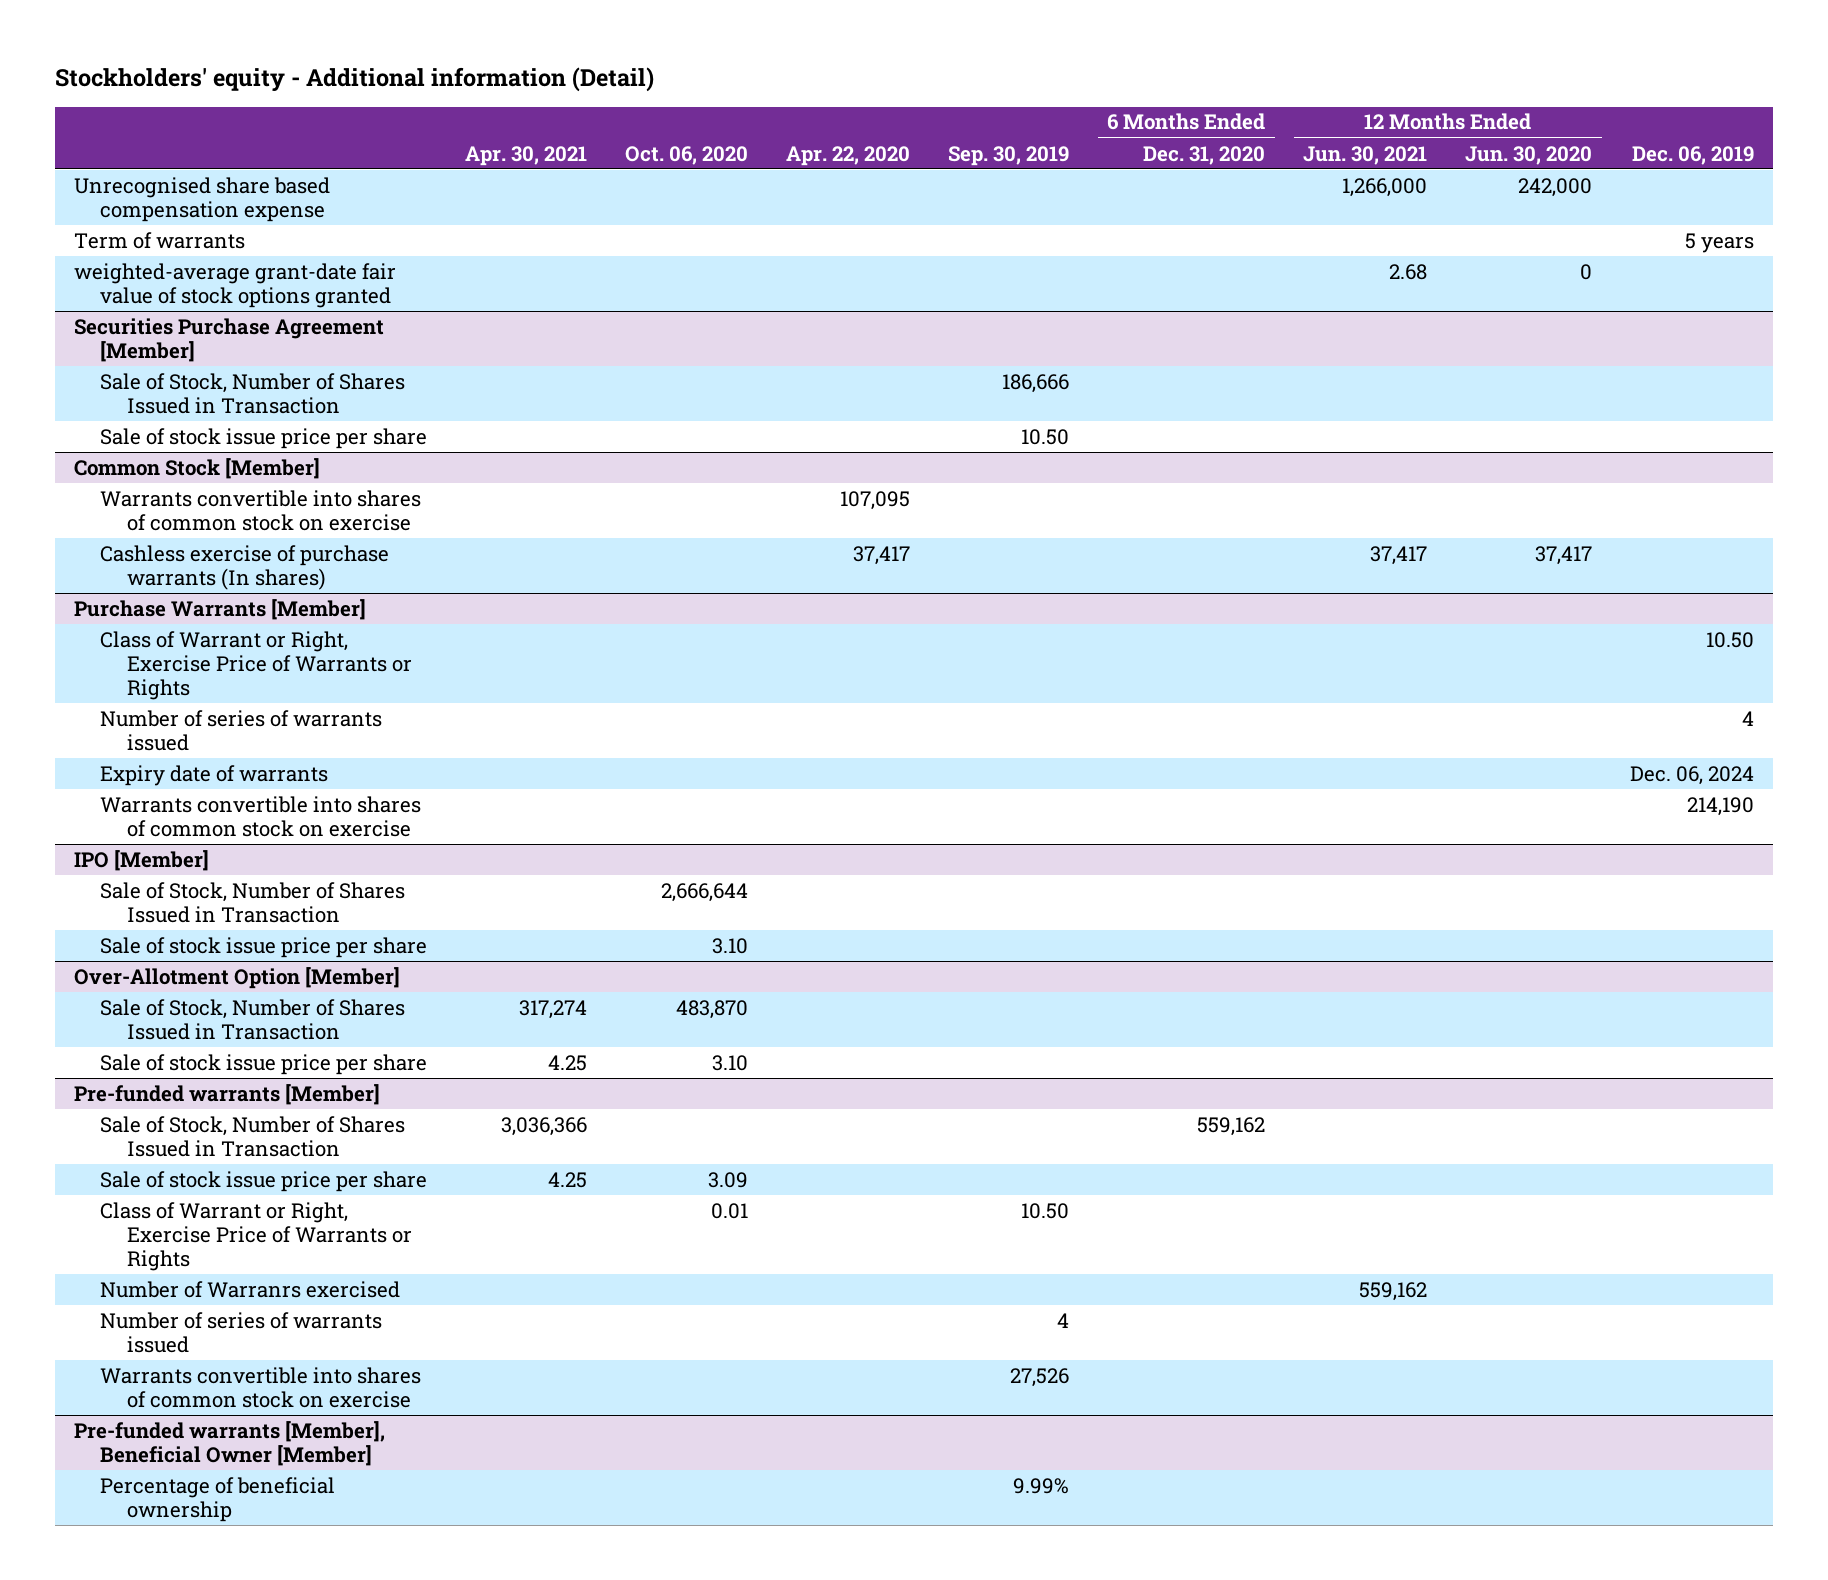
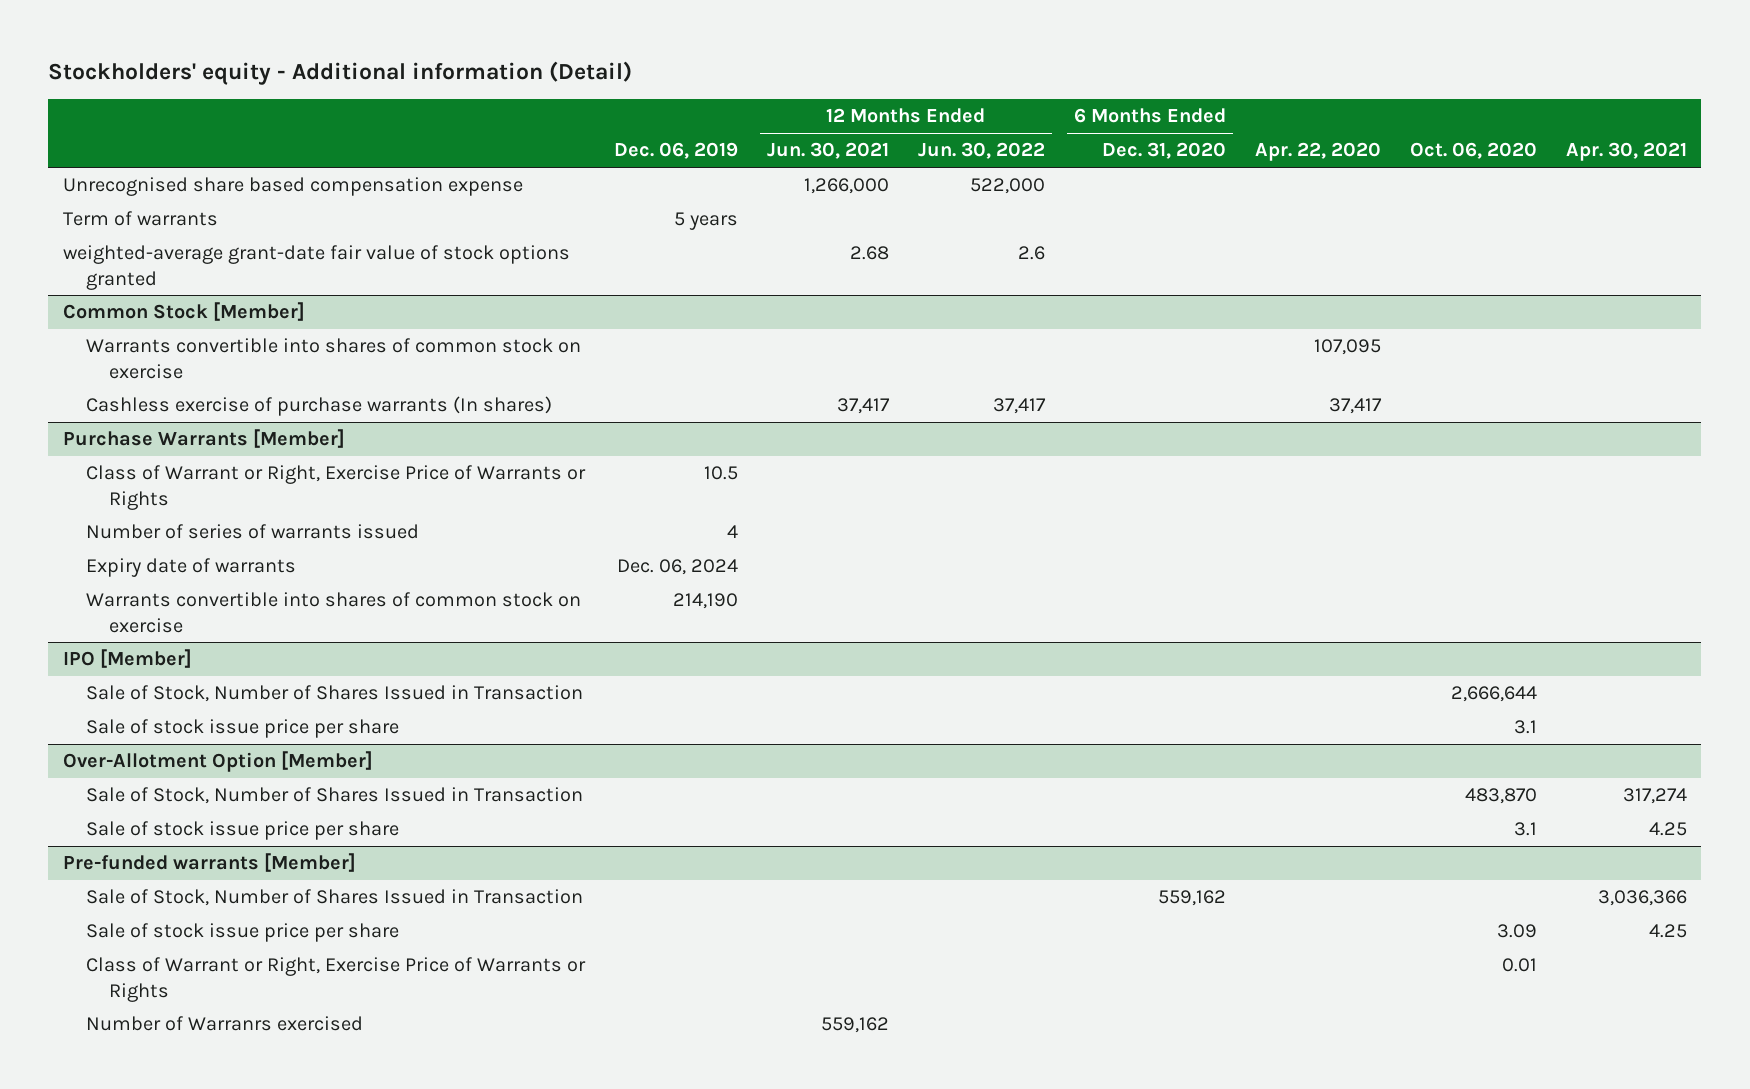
[948,145,1070,166] Sep. 30, 2019 -> none
[1465,145,1593,165] Jun. 30, 2020 -> none
none -> [918,142,1046,160] Jun. 30, 2022
[73,317,384,362] Securities Purchase Agreement [Member] -> none
[100,372,406,414] Sale of Stock, Number of Shares Issued in Transaction -> none
[100,427,428,449] Sale of stock issue price per share -> none
[1706,631,1755,648] 10.50 -> [704,466,739,481] 10.5
[712,937,749,954] 3.10 -> [1514,720,1538,735] 3.1
[712,1054,749,1071] 3.10 -> [1514,822,1538,837] 3.1
[100,1311,383,1353] Number of series of warrants issued -> none
[100,1366,422,1408] Warrants convertible into shares of common stock on exercise -> none
[73,1420,385,1466] Pre-funded warrants [Member], Beneficial Owner [Member] -> none
[100,1476,336,1522] Percentage of beneficial ownership -> none

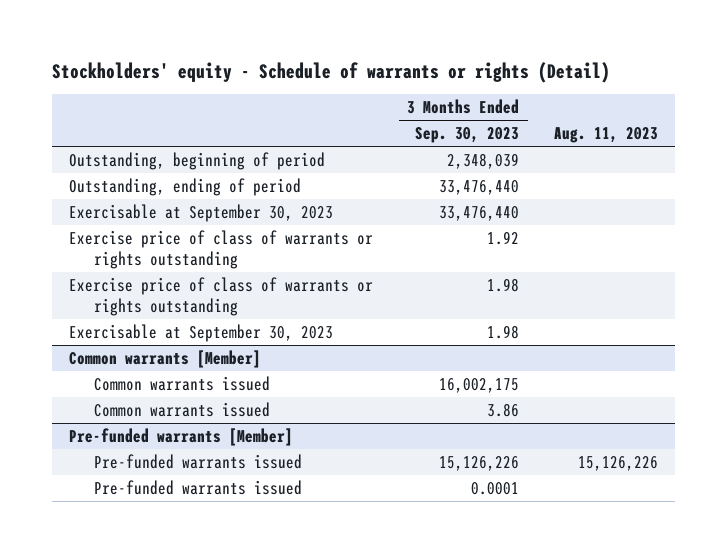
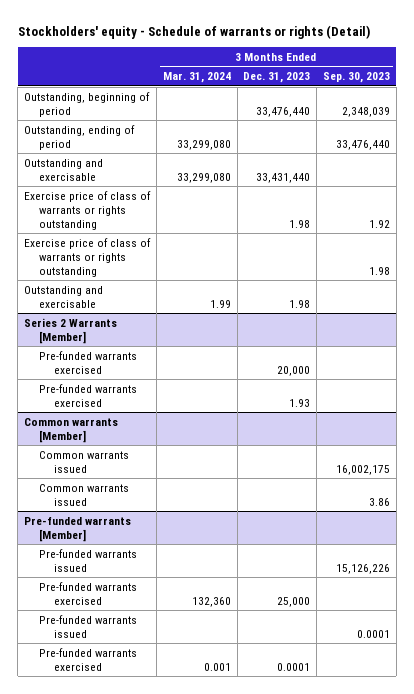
[553,126,658,143] Aug. 11, 2023 -> none
none -> [162,71,231,83] Mar. 31, 2024
none -> [243,71,311,83] Dec. 31, 2023
[68,203,333,222] Exercisable at September 30, 2023 -> none
none -> [24,158,104,181] Outstanding and exercisable
[68,323,333,342] Exercisable at September 30, 2023 -> none
none -> [24,285,104,308] Outstanding and exercisable
none -> [24,317,118,344] Series 2 Warrants [Member]
none -> [38,350,137,374] Pre-funded warrants exercised
none -> [38,383,137,407] Pre-funded warrants exercised
none -> [38,581,137,605] Pre-funded warrants exercised
none -> [38,647,137,671] Pre-funded warrants exercised

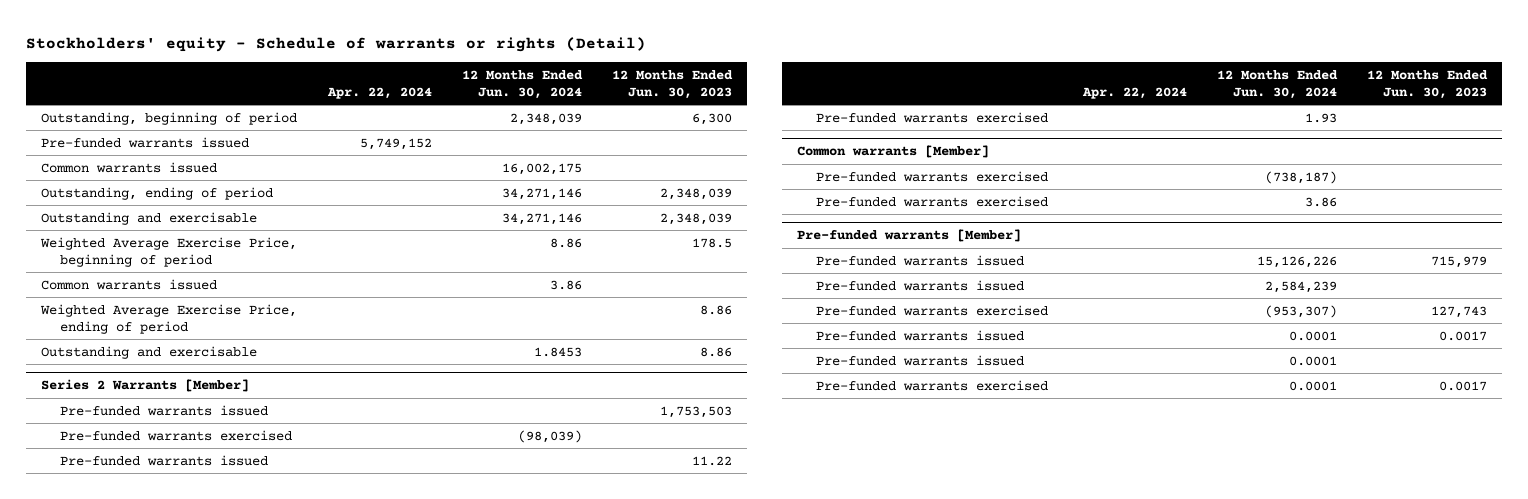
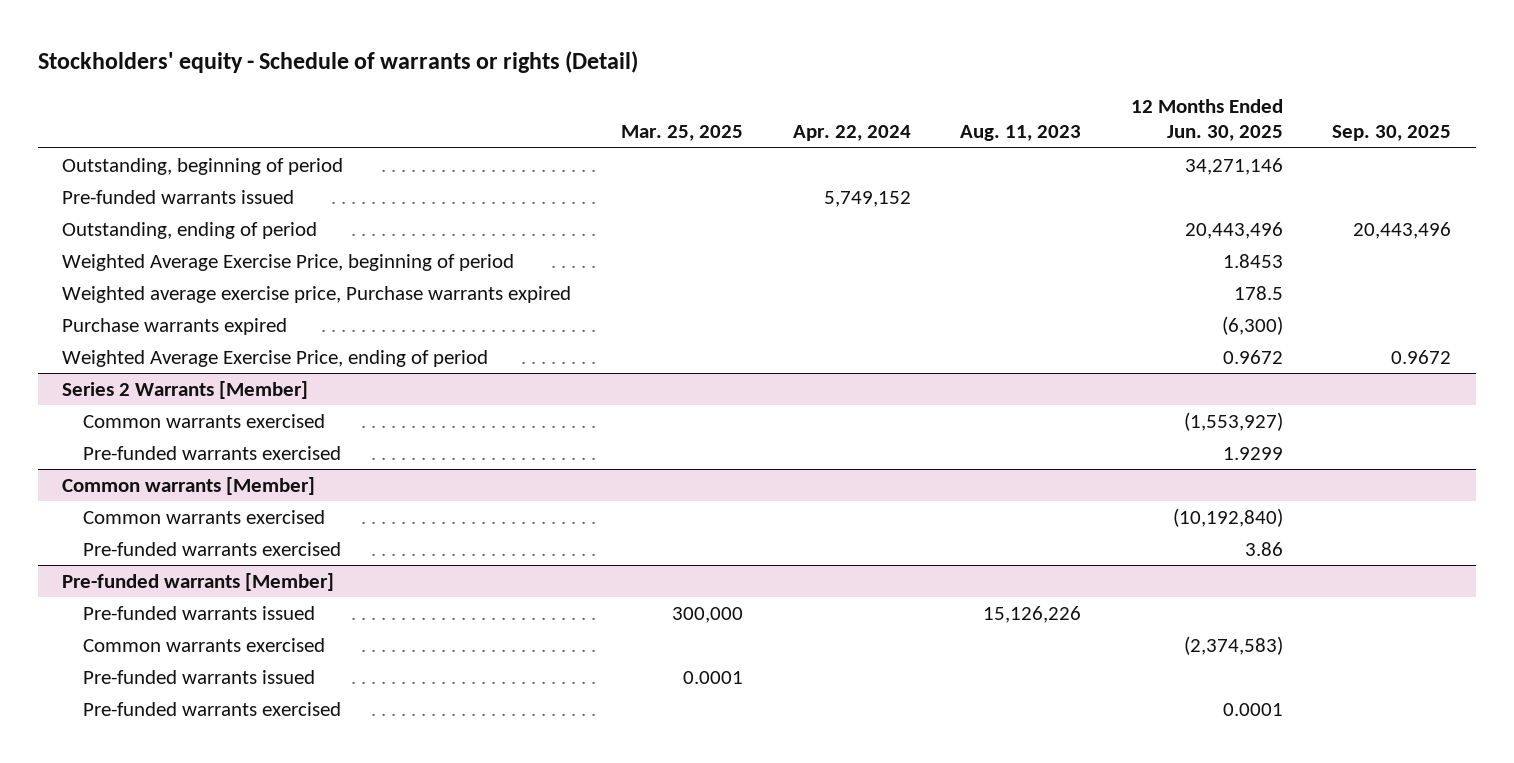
[461,69,583,99] 12 Months Ended Jun. 30, 2024 -> none
[611,69,733,99] 12 Months Ended Jun. 30, 2023 -> none
none -> [621,125,744,142] Mar. 25, 2025
none -> [960,125,1082,142] Aug. 11, 2023
none -> [1130,98,1283,142] 12 Months Ended Jun. 30, 2025
none -> [1332,125,1452,142] Sep. 30, 2025
[41,161,218,173] Common warrants issued -> none
[41,211,258,225] Outstanding and exercisable -> none
[41,278,218,290] Common warrants issued -> none
none -> [62,285,572,303] Weighted average exercise price, Purchase warrants expired
none -> [62,317,288,335] Purchase warrants expired
[41,345,258,359] Outstanding and exercisable -> none
[60,404,269,416] Pre-funded warrants issued -> none
[60,454,269,466] Pre-funded warrants issued -> none
[60,429,293,441] Pre-funded warrants exercised -> [83,413,326,428] Common warrants exercised
[815,170,1048,182] Pre-funded warrants exercised -> [83,509,326,524] Common warrants exercised
[815,279,1024,291] Pre-funded warrants issued -> none
[815,329,1024,341] Pre-funded warrants issued -> none
[815,304,1048,316] Pre-funded warrants exercised -> [83,637,326,652] Common warrants exercised

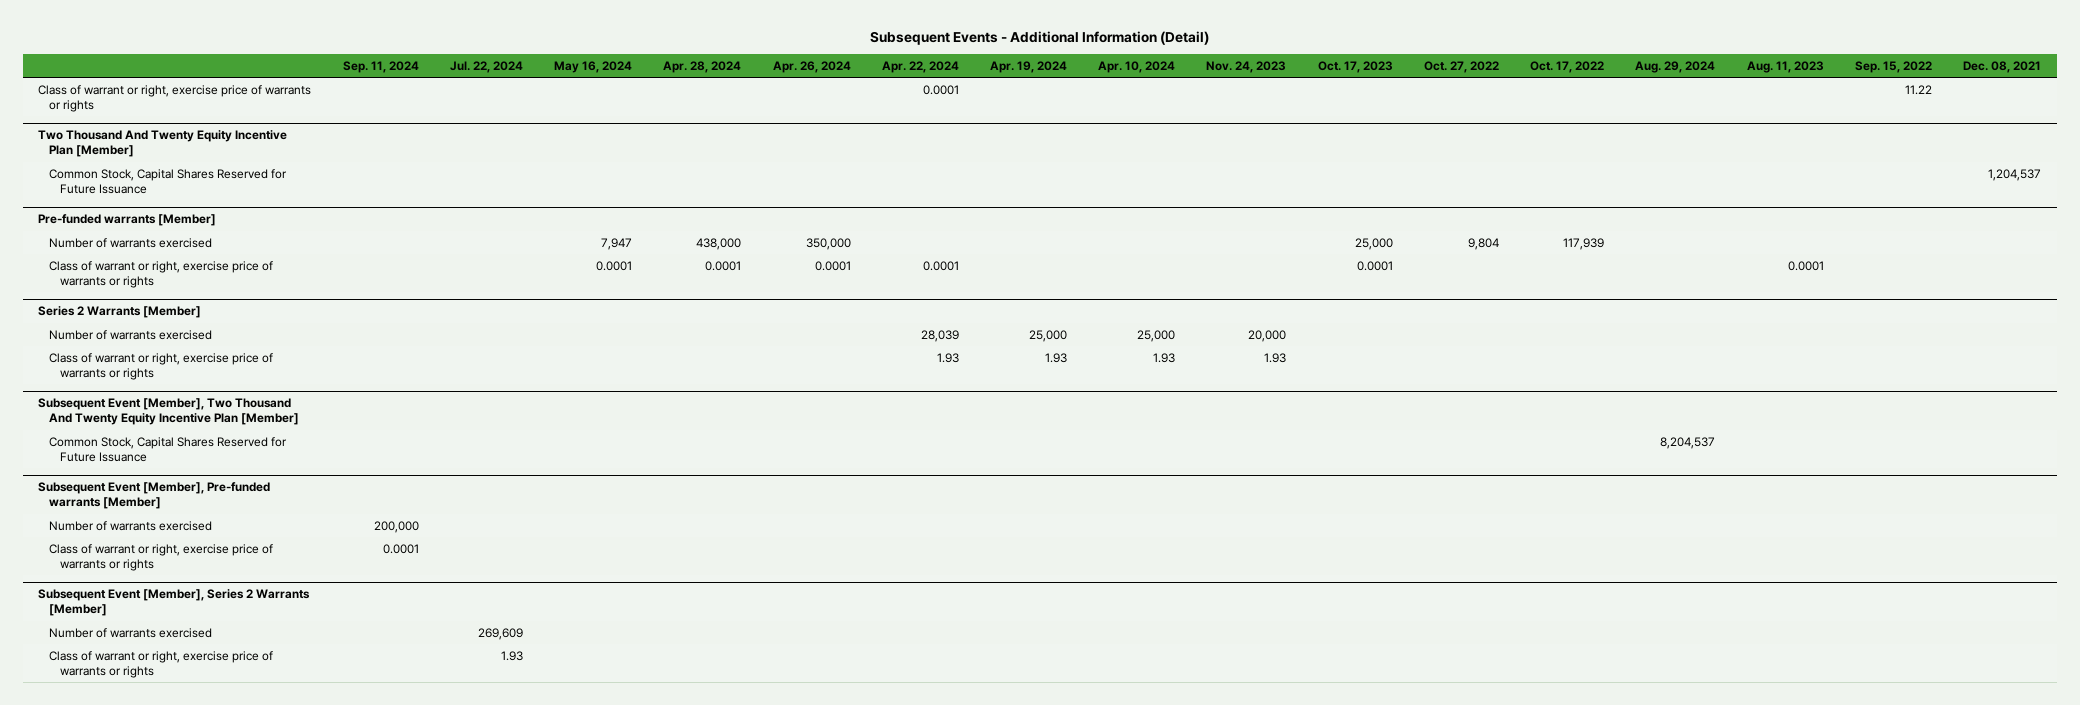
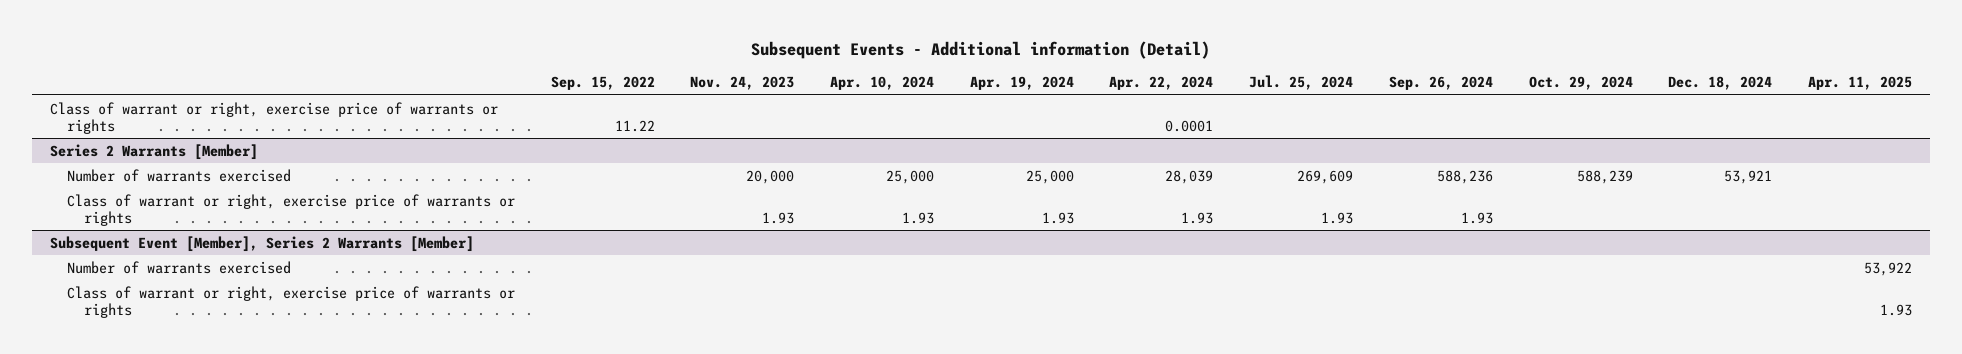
[869,30,1209,45] Subsequent Events - Additional Information (Detail) -> [750,40,1210,59] Subsequent Events - Additional information (Detail)
[342,60,419,73] Sep. 11, 2024 -> none
[449,60,523,73] Jul. 22, 2024 -> none
[554,60,633,73] May 16, 2024 -> none
[663,60,742,73] Apr. 28, 2024 -> none
[772,60,851,73] Apr. 26, 2024 -> none
[1317,60,1393,73] Oct. 17, 2023 -> none
[1423,60,1499,73] Oct. 27, 2022 -> none
[1530,60,1605,73] Oct. 17, 2022 -> none
[1635,60,1716,73] Aug. 29, 2024 -> none
[1746,60,1824,73] Aug. 11, 2023 -> none
[1963,60,2042,73] Dec. 08, 2021 -> none
none -> [1249,74,1354,90] Jul. 25, 2024
none -> [1388,75,1493,90] Sep. 26, 2024
none -> [1528,75,1633,90] Oct. 29, 2024
none -> [1668,75,1773,90] Dec. 18, 2024
none -> [1807,75,1912,90] Apr. 11, 2025
[38,130,288,158] Two Thousand And Twenty Equity Incentive Plan [Member] -> none
[49,168,288,194] Common Stock, Capital Shares Reserved for Future Issuance -> none
[38,214,217,227] Pre-funded warrants [Member] -> none
[49,237,213,248] Number of warrants exercised -> none
[49,260,274,288] Class of warrant or right, exercise price of warrants or rights -> none
[38,398,300,426] Subsequent Event [Member], Two Thousand And Twenty Equity Incentive Plan [Member] -> none
[49,436,288,462] Common Stock, Capital Shares Reserved for Future Issuance -> none
[38,482,271,510] Subsequent Event [Member], Pre-funded warrants [Member] -> none
[49,520,213,531] Number of warrants exercised -> none
[49,543,274,571] Class of warrant or right, exercise price of warrants or rights -> none

